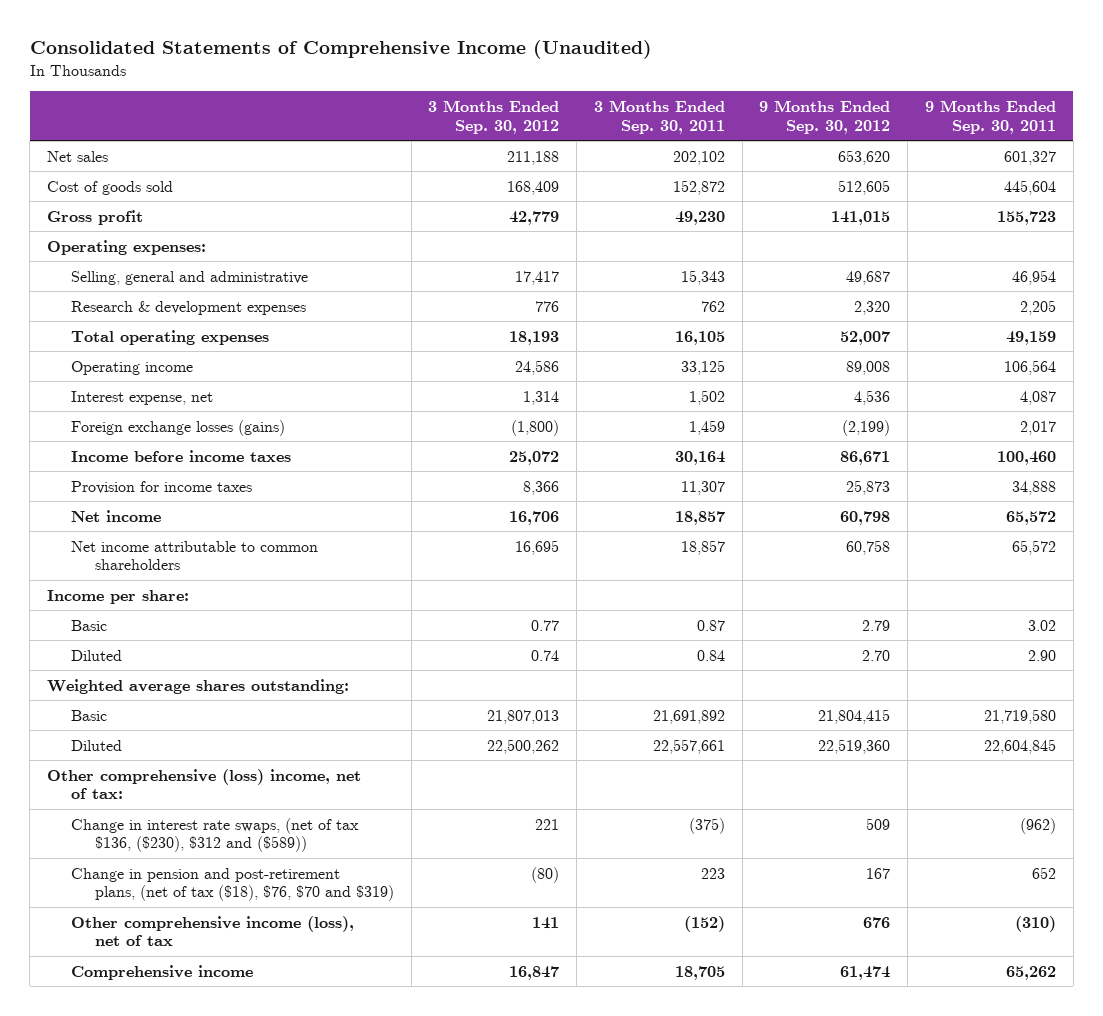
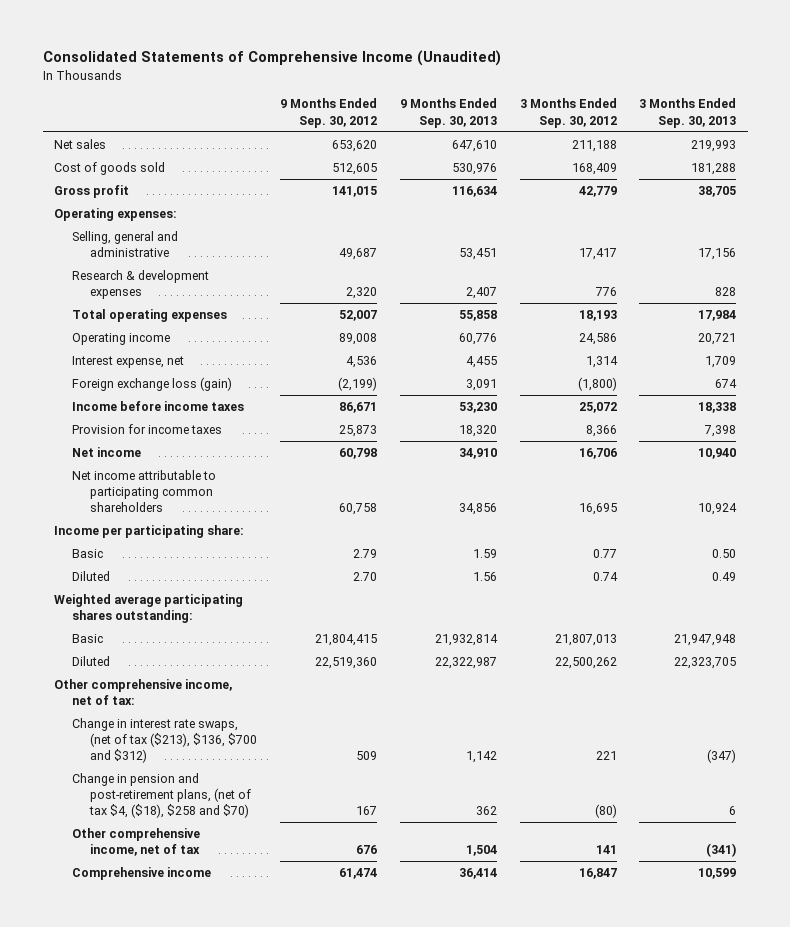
[593,100,725,134] 3 Months Ended Sep. 30, 2011 -> none
[924,100,1056,134] 9 Months Ended Sep. 30, 2011 -> none
none -> [399,98,497,128] 9 Months Ended Sep. 30, 2013
none -> [639,98,737,128] 3 Months Ended Sep. 30, 2013
[70,419,285,436] Foreign exchange losses (gains) -> [72,376,233,391] Foreign exchange loss (gain)
[70,540,318,571] Net income attributable to common shareholders -> [72,469,217,513] Net income attributable to participating common shareholders
[46,589,189,604] Income per share: -> [54,524,245,538] Income per participating share:
[46,678,349,694] Weighted average shares outstanding: -> [54,593,244,624] Weighted average participating shares outstanding:
[46,768,361,800] Other comprehensive (loss) income, net of tax: -> [54,678,233,706] Other comprehensive income, net of tax:
[70,817,359,853] Change in interest rate swaps, (net of tax $136, ($230), $312 and ($589)) -> [72,717,258,764] Change in interest rate swaps, (net of tax ($213), $136, $700 and $312)
[70,867,394,902] Change in pension and post-retirement plans, (net of tax ($18), $76, $70 and $319) -> [72,772,252,819] Change in pension and post-retirement plans, (net of tax $4, ($18), $258 and $70)
[70,915,354,947] Other comprehensive income (loss), net of tax -> [72,827,201,857] Other comprehensive income, net of tax

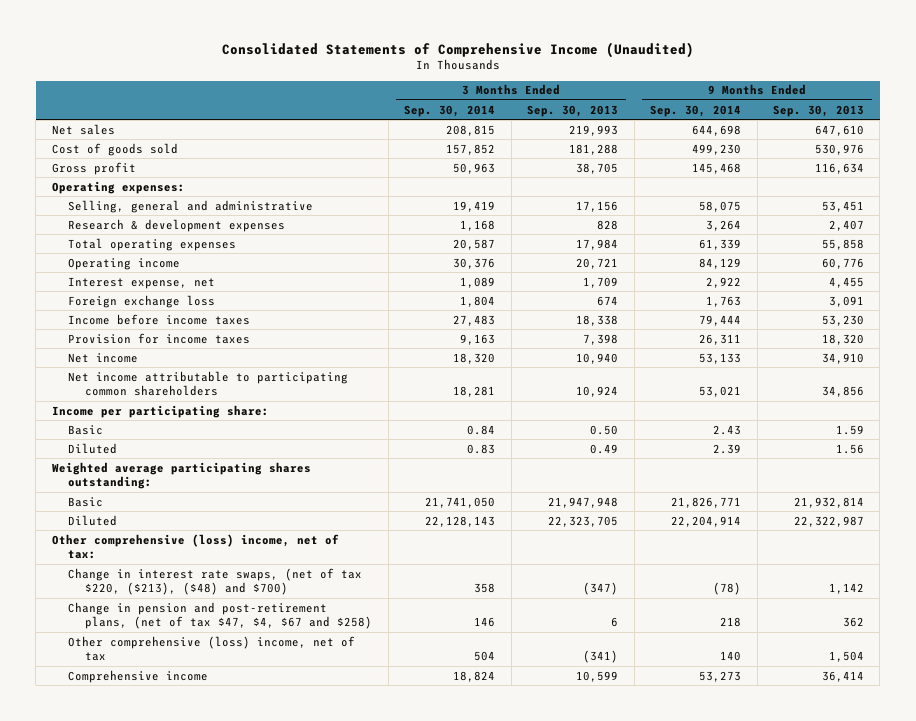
[280,98,378,128] 9 Months Ended Sep. 30, 2012 -> none
[519,98,617,128] 3 Months Ended Sep. 30, 2012 -> none
none -> [404,104,496,117] Sep. 30, 2014
none -> [650,104,742,117] Sep. 30, 2014
[72,376,233,391] Foreign exchange loss (gain) -> [68,294,216,308] Foreign exchange loss
[54,678,233,706] Other comprehensive income, net of tax: -> [51,533,339,560] Other comprehensive (loss) income, net of tax:
[72,717,258,764] Change in interest rate swaps, (net of tax ($213), $136, $700 and $312) -> [68,567,363,596] Change in interest rate swaps, (net of tax $220, ($213), ($48) and $700)
[72,772,252,819] Change in pension and post-retirement plans, (net of tax $4, ($18), $258 and $70) -> [68,601,373,630] Change in pension and post-retirement plans, (net of tax $47, $4, $67 and $258)
[72,827,201,857] Other comprehensive income, net of tax -> [68,635,356,662] Other comprehensive (loss) income, net of tax

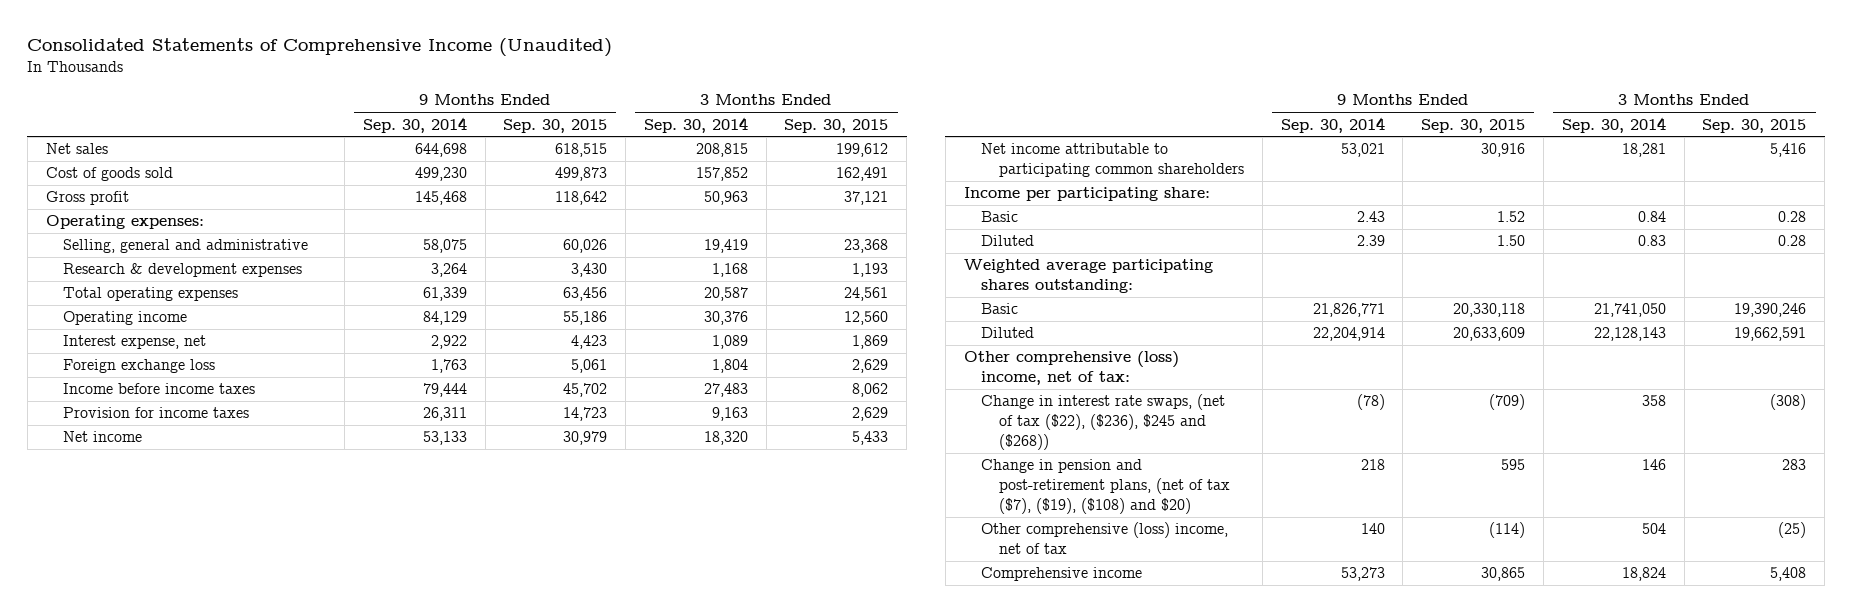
[527,104,619,117] Sep. 30, 2013 -> none
[772,104,864,117] Sep. 30, 2013 -> none
none -> [503,118,608,133] Sep. 30, 2015
none -> [784,118,889,133] Sep. 30, 2015
[68,567,363,596] Change in interest rate swaps, (net of tax $220, ($213), ($48) and $700) -> [981,394,1226,450] Change in interest rate swaps, (net of tax ($22), ($236), $245 and ($268))
[68,601,373,630] Change in pension and post-retirement plans, (net of tax $47, $4, $67 and $258) -> [981,459,1231,514] Change in pension and post-retirement plans, (net of tax ($7), ($19), ($108) and $20)

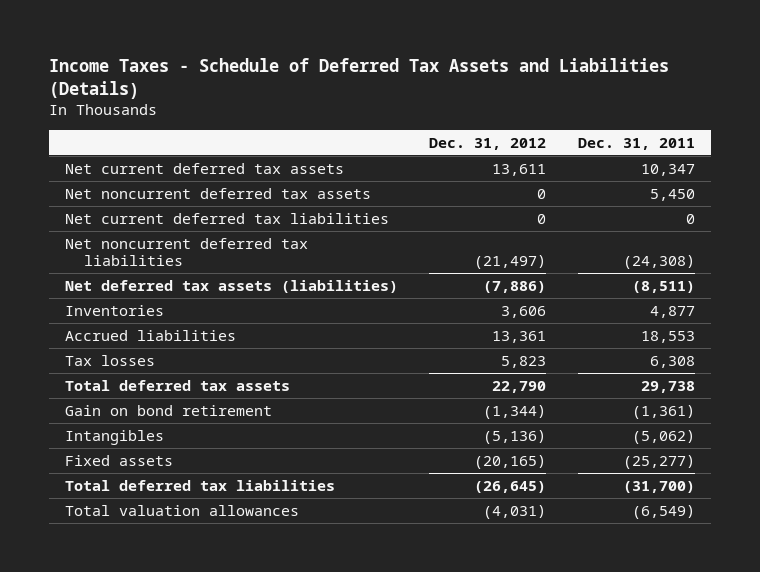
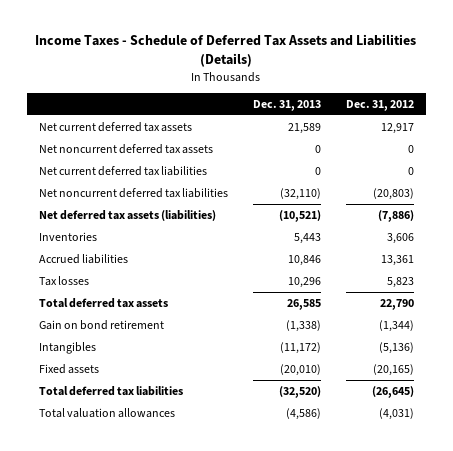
[578,137,696,150] Dec. 31, 2011 -> none
none -> [252,99,321,111] Dec. 31, 2013
[492,163,547,176] 13,611 -> [380,122,414,134] 12,917
[474,255,547,270] (21,497) -> [372,187,414,200] (20,803)

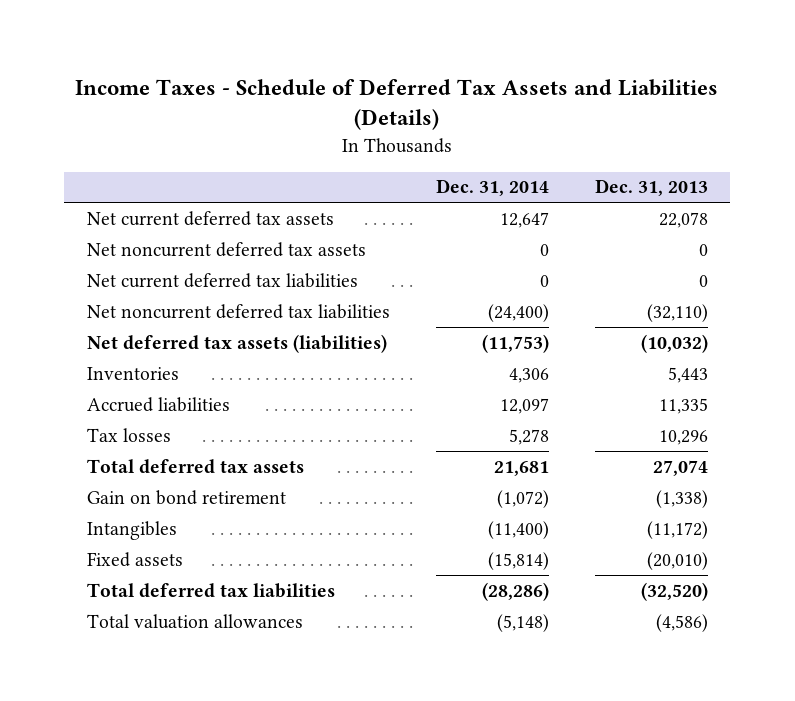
[345,99,414,111] Dec. 31, 2012 -> none
none -> [435,179,549,197] Dec. 31, 2014
[287,122,321,134] 21,589 -> [658,211,708,228] 22,078
[278,209,321,222] (10,521) -> [640,333,708,353] (10,032)
[287,254,321,266] 10,846 -> [658,397,708,414] 11,335
[286,298,321,310] 26,585 -> [652,459,708,476] 27,074

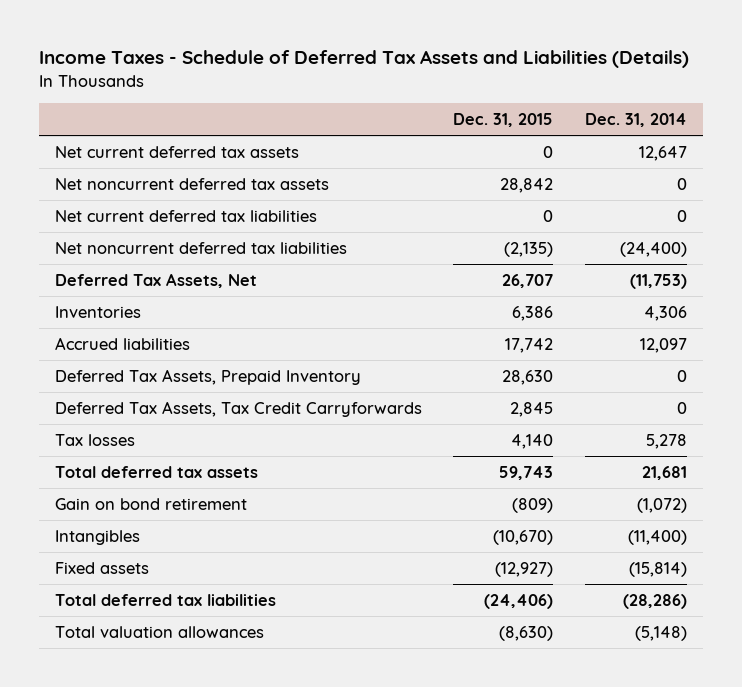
[594,179,708,197] Dec. 31, 2013 -> none
none -> [453,113,554,128] Dec. 31, 2015
[87,333,388,353] Net deferred tax assets (liabilities) -> [54,272,257,288] Deferred Tax Assets, Net
none -> [54,368,361,385] Deferred Tax Assets, Prepaid Inventory
none -> [54,400,422,417] Deferred Tax Assets, Tax Credit Carryforwards

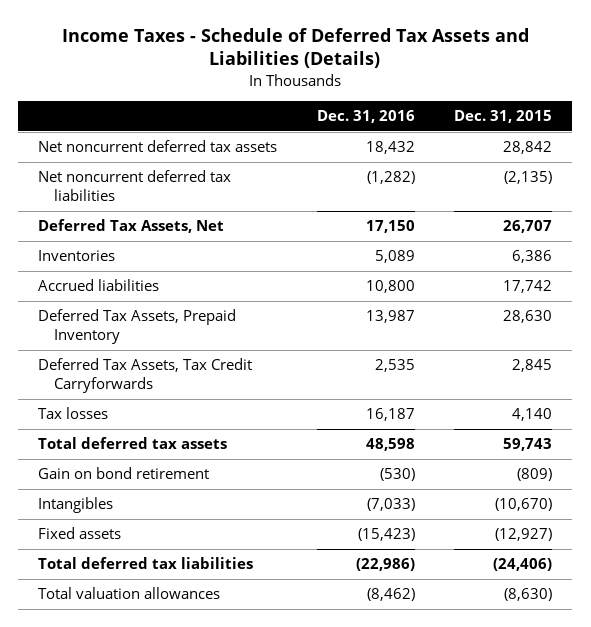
[585,113,688,128] Dec. 31, 2014 -> none
none -> [316,110,415,124] Dec. 31, 2016
[54,145,299,158] Net current deferred tax assets -> none
[54,209,317,222] Net current deferred tax liabilities -> none

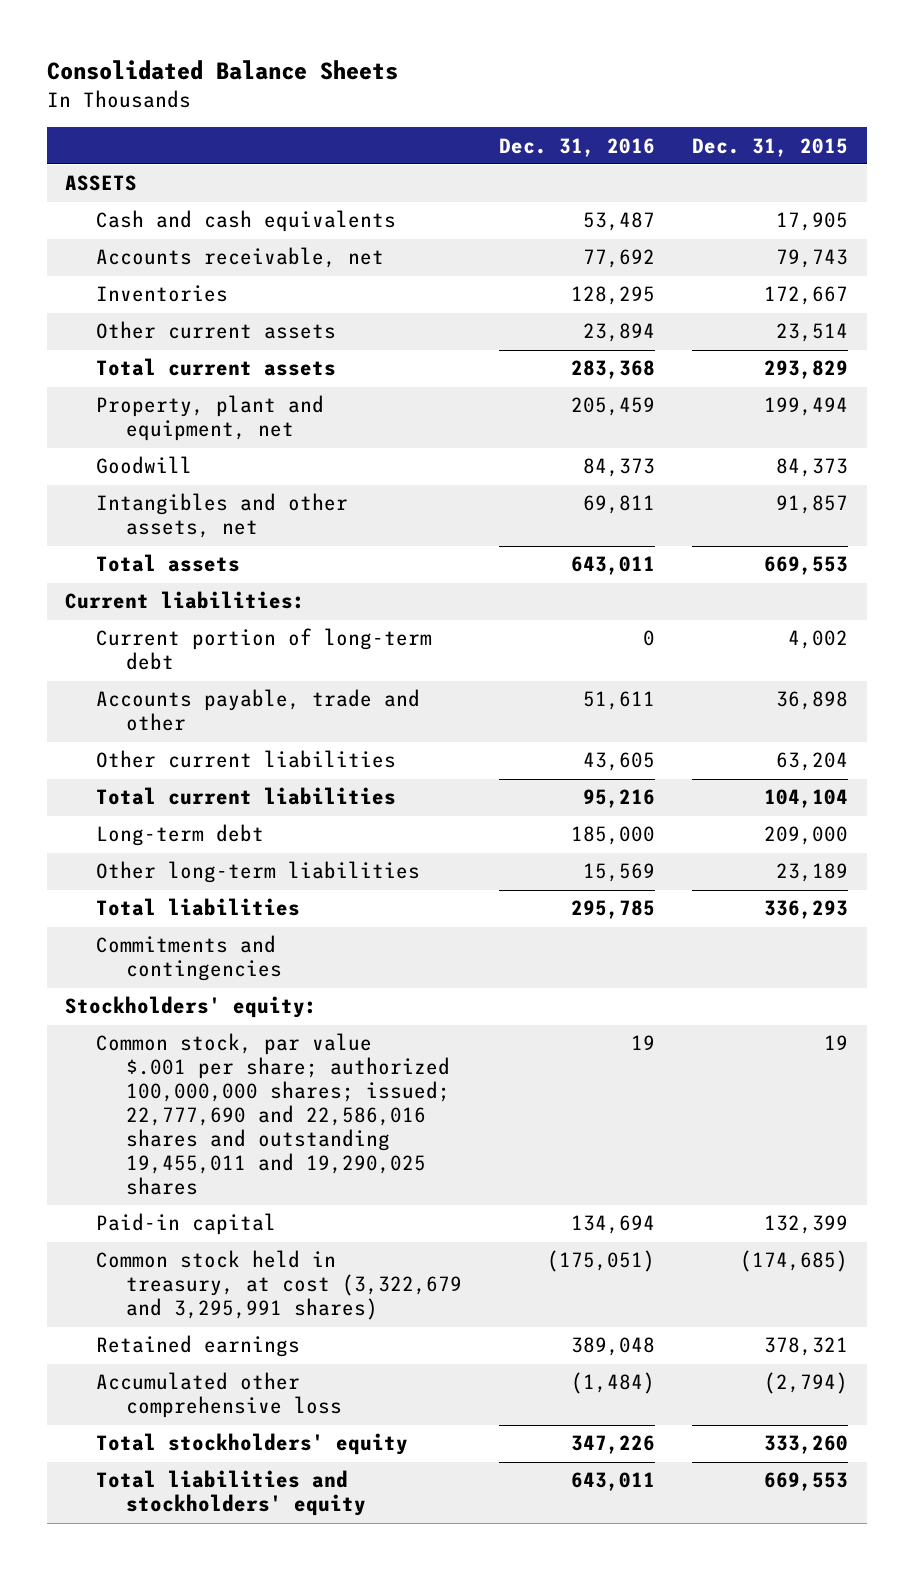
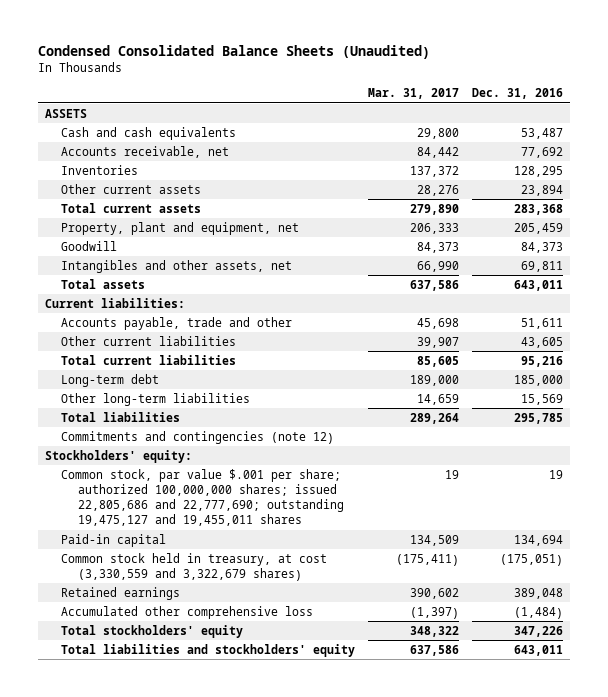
[46,59,398,80] Consolidated Balance Sheets -> [38,45,431,60] Condensed Consolidated Balance Sheets (Unaudited)
[692,137,849,157] Dec. 31, 2015 -> none
none -> [368,88,460,100] Mar. 31, 2017
[95,628,432,671] Current portion of long-term debt -> none
[95,935,283,982] Commitments and contingencies -> [61,430,335,444] Commitments and contingencies (note 12)
[95,1033,451,1196] Common stock, par value $.001 per share; authorized 100,000,000 shares; issued; 22,777,690 and 22,586,016 shares and outstanding 19,455,011 and 19,290,025 shares -> [61,468,344,527] Common stock, par value $.001 per share; authorized 100,000,000 shares; issued 22,805,686 and 22,777,690; outstanding 19,475,127 and 19,455,011 shares
[95,1250,463,1321] Common stock held in treasury, at cost (3,322,679 and 3,295,991 shares) -> [61,552,328,581] Common stock held in treasury, at cost (3,330,559 and 3,322,679 shares)

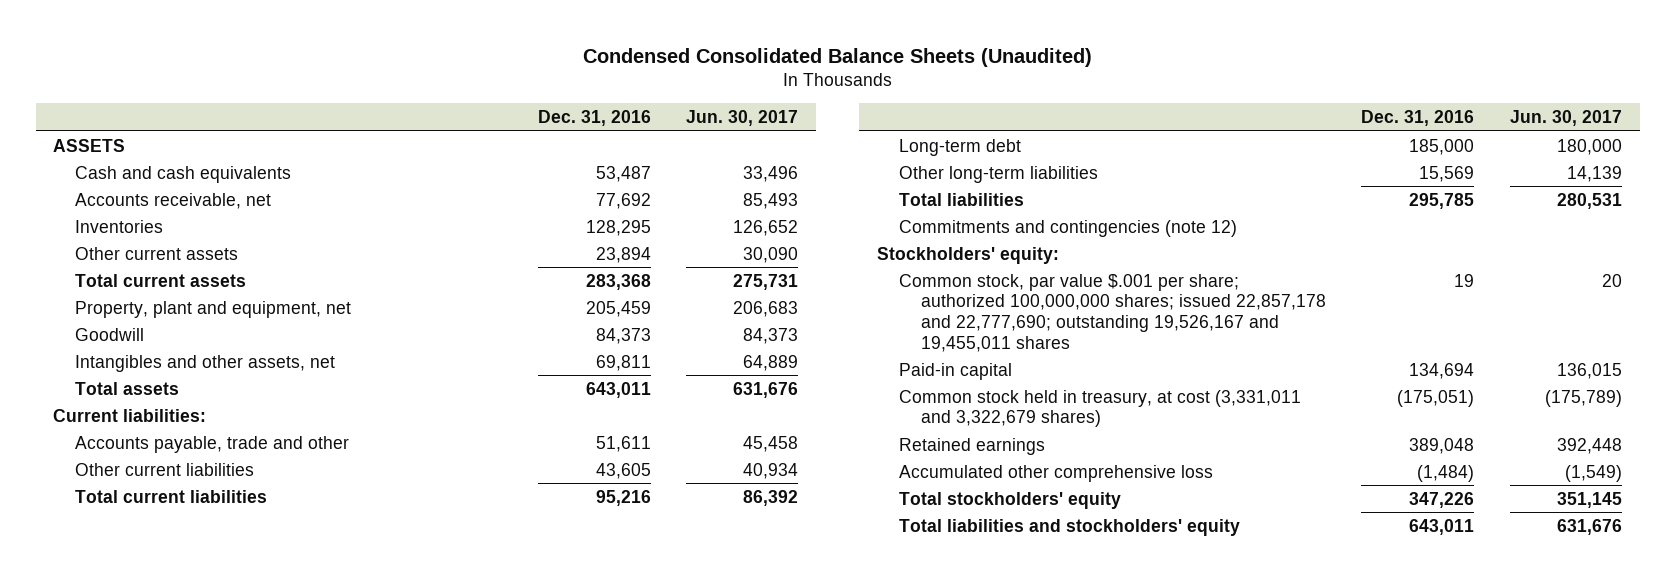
[368,88,460,100] Mar. 31, 2017 -> none
none -> [686,110,799,127] Jun. 30, 2017
[61,468,344,527] Common stock, par value $.001 per share; authorized 100,000,000 shares; issued 22,805,686 and 22,777,690; outstanding 19,475,127 and 19,455,011 shares -> [899,273,1326,352] Common stock, par value $.001 per share; authorized 100,000,000 shares; issued 22,857,178 and 22,777,690; outstanding 19,526,167 and 19,455,011 shares
[61,552,328,581] Common stock held in treasury, at cost (3,330,559 and 3,322,679 shares) -> [899,389,1302,428] Common stock held in treasury, at cost (3,331,011 and 3,322,679 shares)

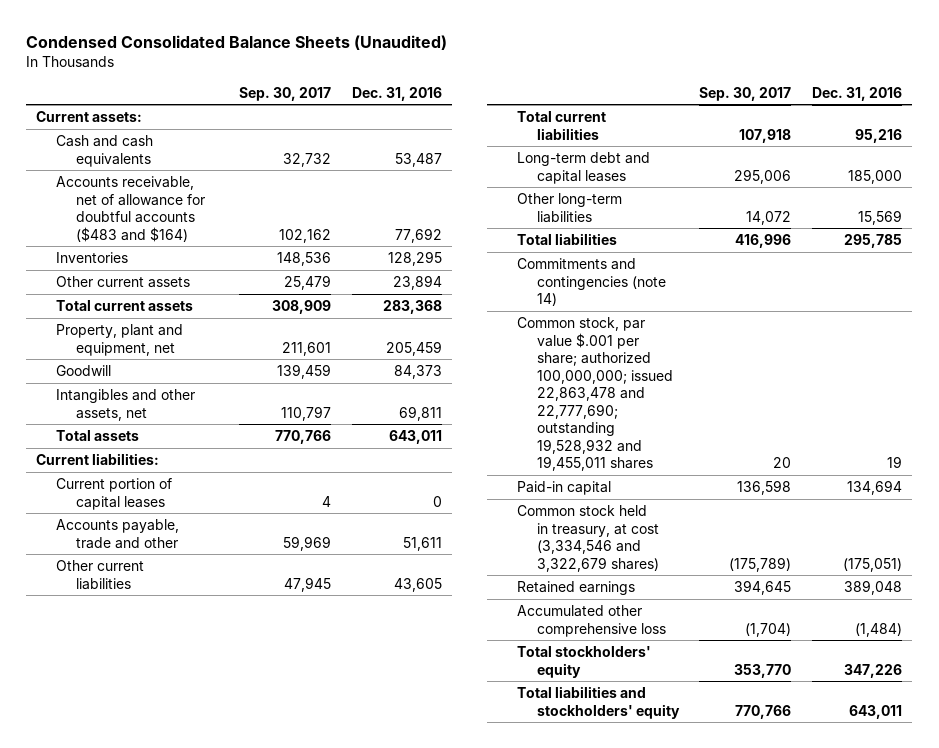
[686,110,799,127] Jun. 30, 2017 -> none
none -> [238,86,331,101] Sep. 30, 2017
[53,138,126,152] ASSETS -> [36,111,143,123] Current assets:
[75,192,272,209] Accounts receivable, net -> [56,176,206,242] Accounts receivable, net of allowance for doubtful accounts ($483 and $164)
none -> [56,478,173,510] Current portion of capital leases
[899,138,1022,156] Long-term debt -> [516,152,650,184] Long-term debt and capital leases
[877,246,1060,264] Stockholders' equity: -> none
[899,219,1238,237] Commitments and contingencies (note 12) -> [516,258,666,307] Commitments and contingencies (note 14)
[899,273,1326,352] Common stock, par value $.001 per share; authorized 100,000,000 shares; issued 22,857,178 and 22,777,690; outstanding 19,526,167 and 19,455,011 shares -> [516,317,673,472] Common stock, par value $.001 per share; authorized 100,000,000; issued 22,863,478 and 22,777,690; outstanding 19,528,932 and 19,455,011 shares
[899,389,1302,428] Common stock held in treasury, at cost (3,331,011 and 3,322,679 shares) -> [516,505,659,572] Common stock held in treasury, at cost (3,334,546 and 3,322,679 shares)

